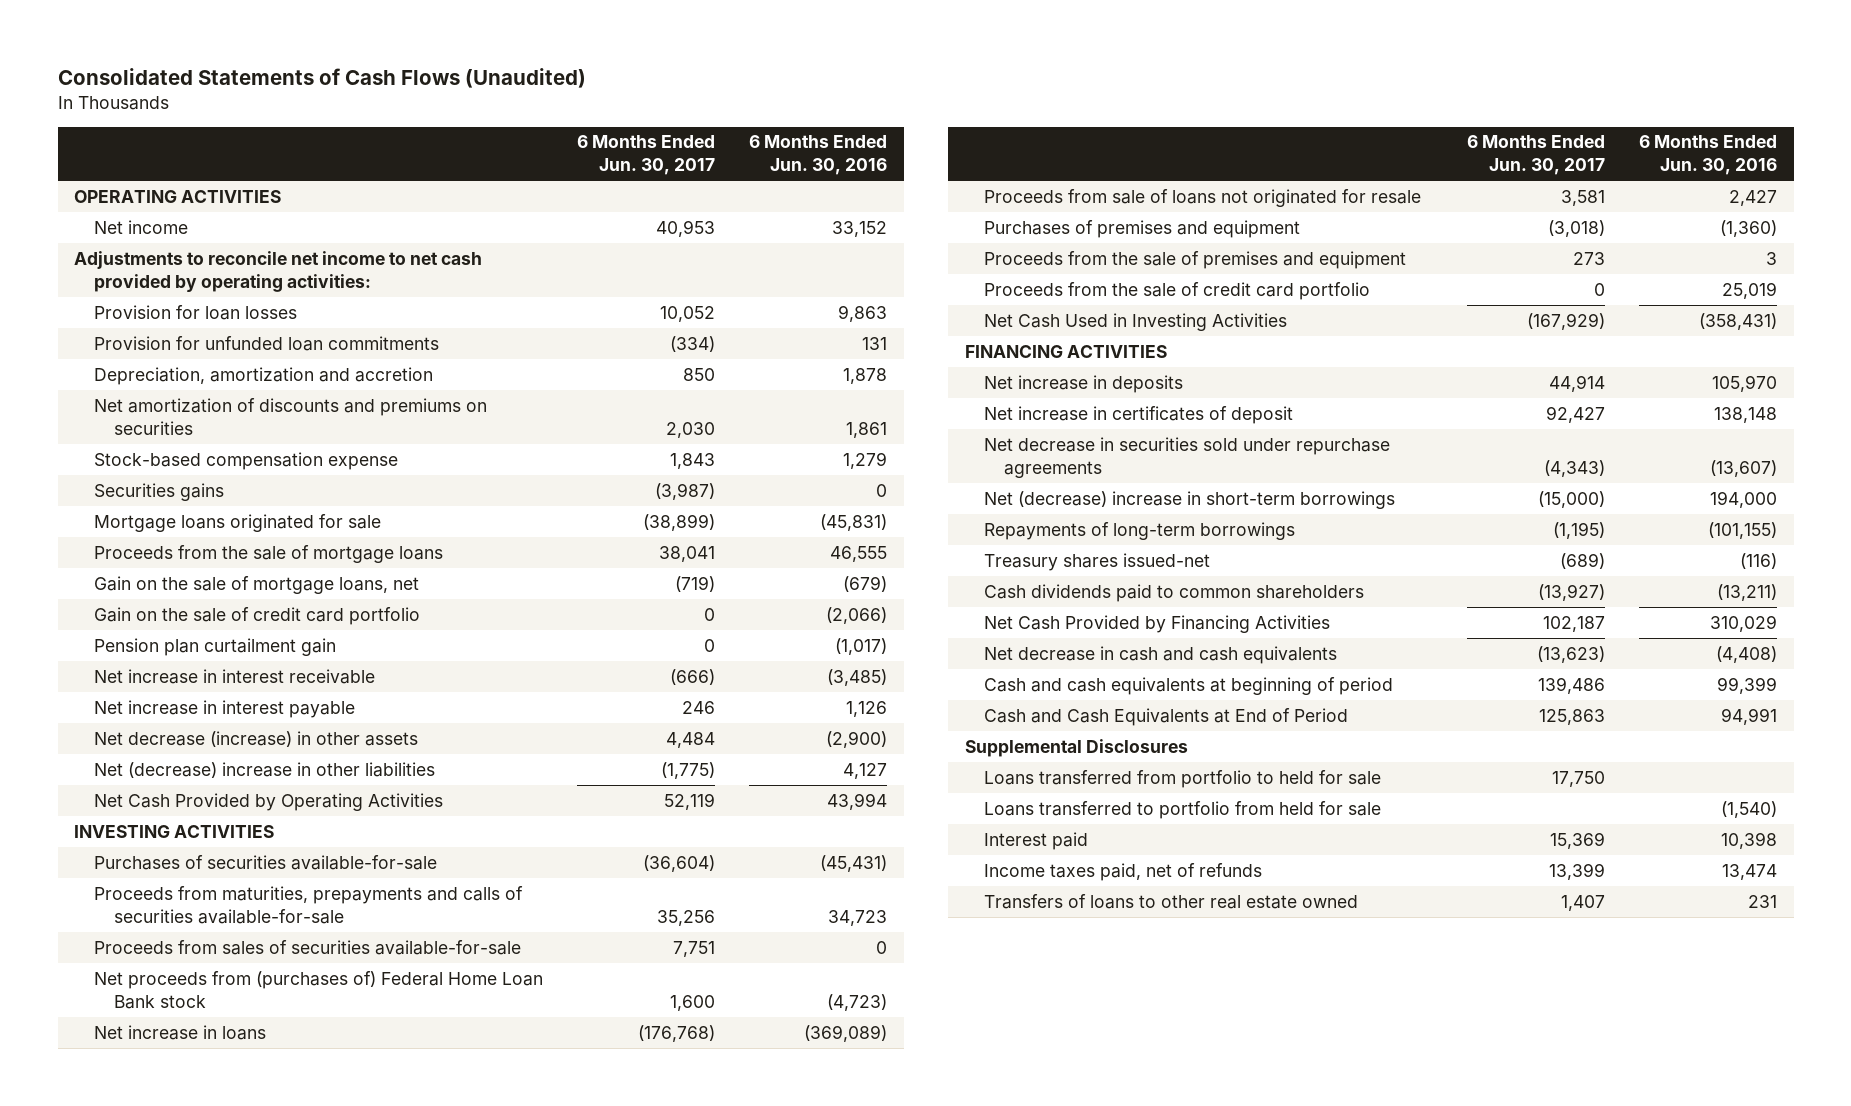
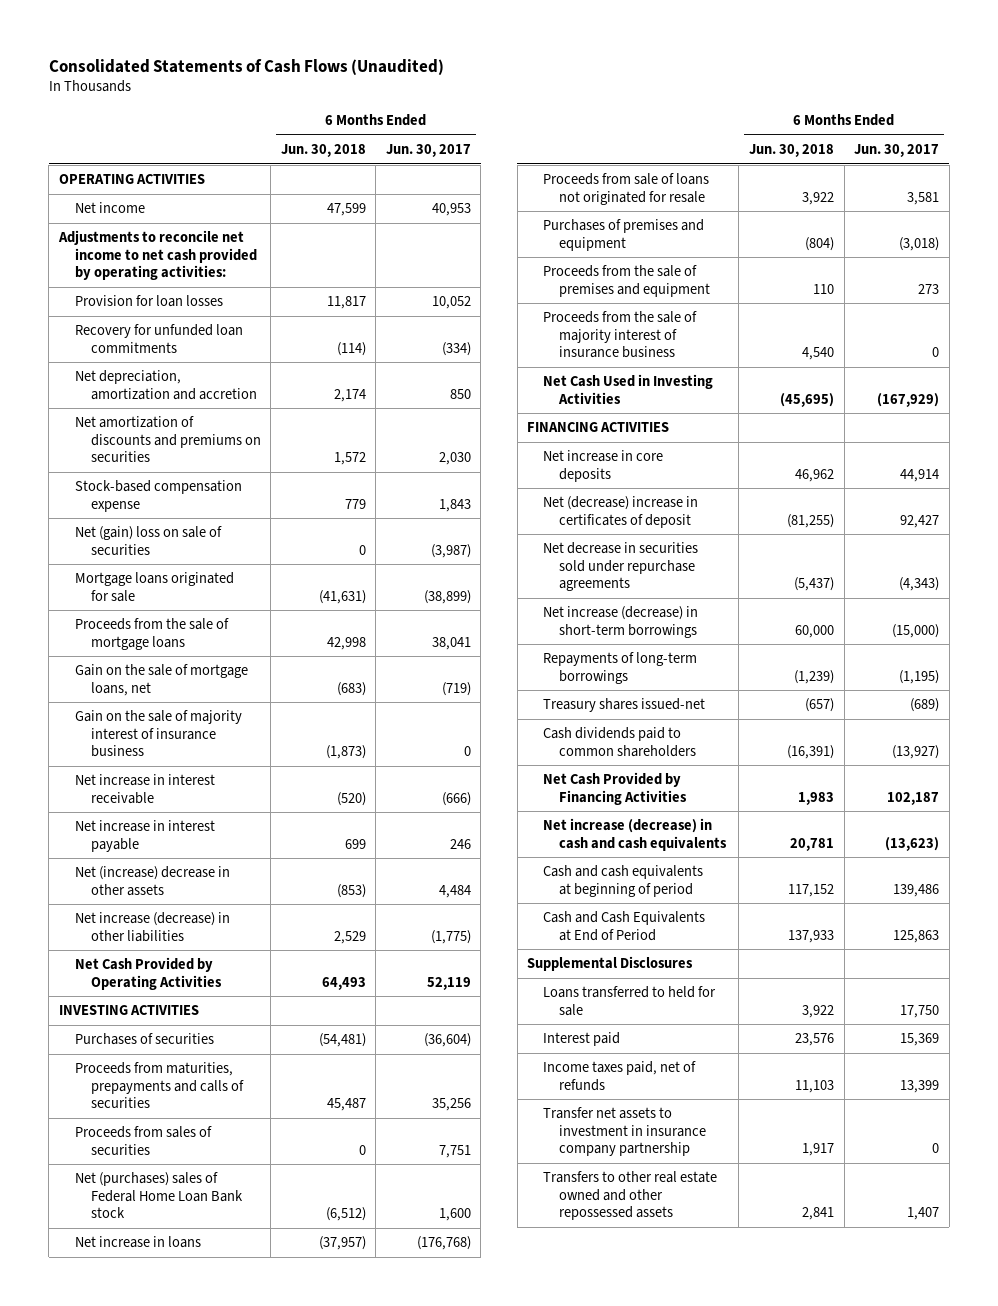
[748,135,887,176] 6 Months Ended Jun. 30, 2016 -> none
none -> [280,143,366,157] Jun. 30, 2018
[94,335,440,351] Provision for unfunded loan commitments -> [74,324,243,353] Recovery for unfunded loan commitments
[94,366,434,385] Depreciation, amortization and accretion -> [74,370,257,400] Net depreciation, amortization and accretion
[94,482,225,501] Securities gains -> [74,526,222,555] Net (gain) loss on sale of securities
[94,606,421,625] Gain on the sale of credit card portfolio -> none
[94,637,337,656] Pension plan curtailment gain -> none
none -> [74,710,242,758] Gain on the sale of majority interest of insurance business
[94,730,419,747] Net decrease (increase) in other assets -> [74,866,230,896] Net (increase) decrease in other assets
[94,761,436,778] Net (decrease) increase in other liabilities -> [74,912,230,942] Net increase (decrease) in other liabilities
[94,854,438,870] Purchases of securities available-for-sale -> [74,1033,214,1046] Purchases of securities
[94,885,524,924] Proceeds from maturities, prepayments and calls of securities available-for-sale -> [74,1062,244,1109] Proceeds from maturities, prepayments and calls of securities
[94,939,522,955] Proceeds from sales of securities available-for-sale -> [74,1126,212,1155] Proceeds from sales of securities
[94,970,544,1009] Net proceeds from (purchases of) Federal Home Loan Bank stock -> [74,1172,243,1219] Net (purchases) sales of Federal Home Loan Bank stock
[984,281,1371,300] Proceeds from the sale of credit card portfolio -> none
none -> [543,311,698,359] Proceeds from the sale of majority interest of insurance business
[984,374,1184,393] Net increase in deposits -> [543,450,664,482] Net increase in core deposits
[984,405,1294,424] Net increase in certificates of deposit -> [543,496,699,528] Net (decrease) increase in certificates of deposit
[984,490,1396,509] Net (decrease) increase in short-term borrowings -> [543,606,699,638] Net increase (decrease) in short-term borrowings
[984,645,1338,664] Net decrease in cash and cash equivalents -> [543,818,727,851] Net increase (decrease) in cash and cash equivalents
[984,800,1382,819] Loans transferred to portfolio from held for sale -> none
[984,769,1382,788] Loans transferred from portfolio to held for sale -> [543,986,717,1016] Loans transferred to held for sale
none -> [543,1107,706,1157] Transfer net assets to investment in insurance company partnership
[984,893,1359,909] Transfers of loans to other real estate owned -> [543,1171,718,1221] Transfers to other real estate owned and other repossessed assets

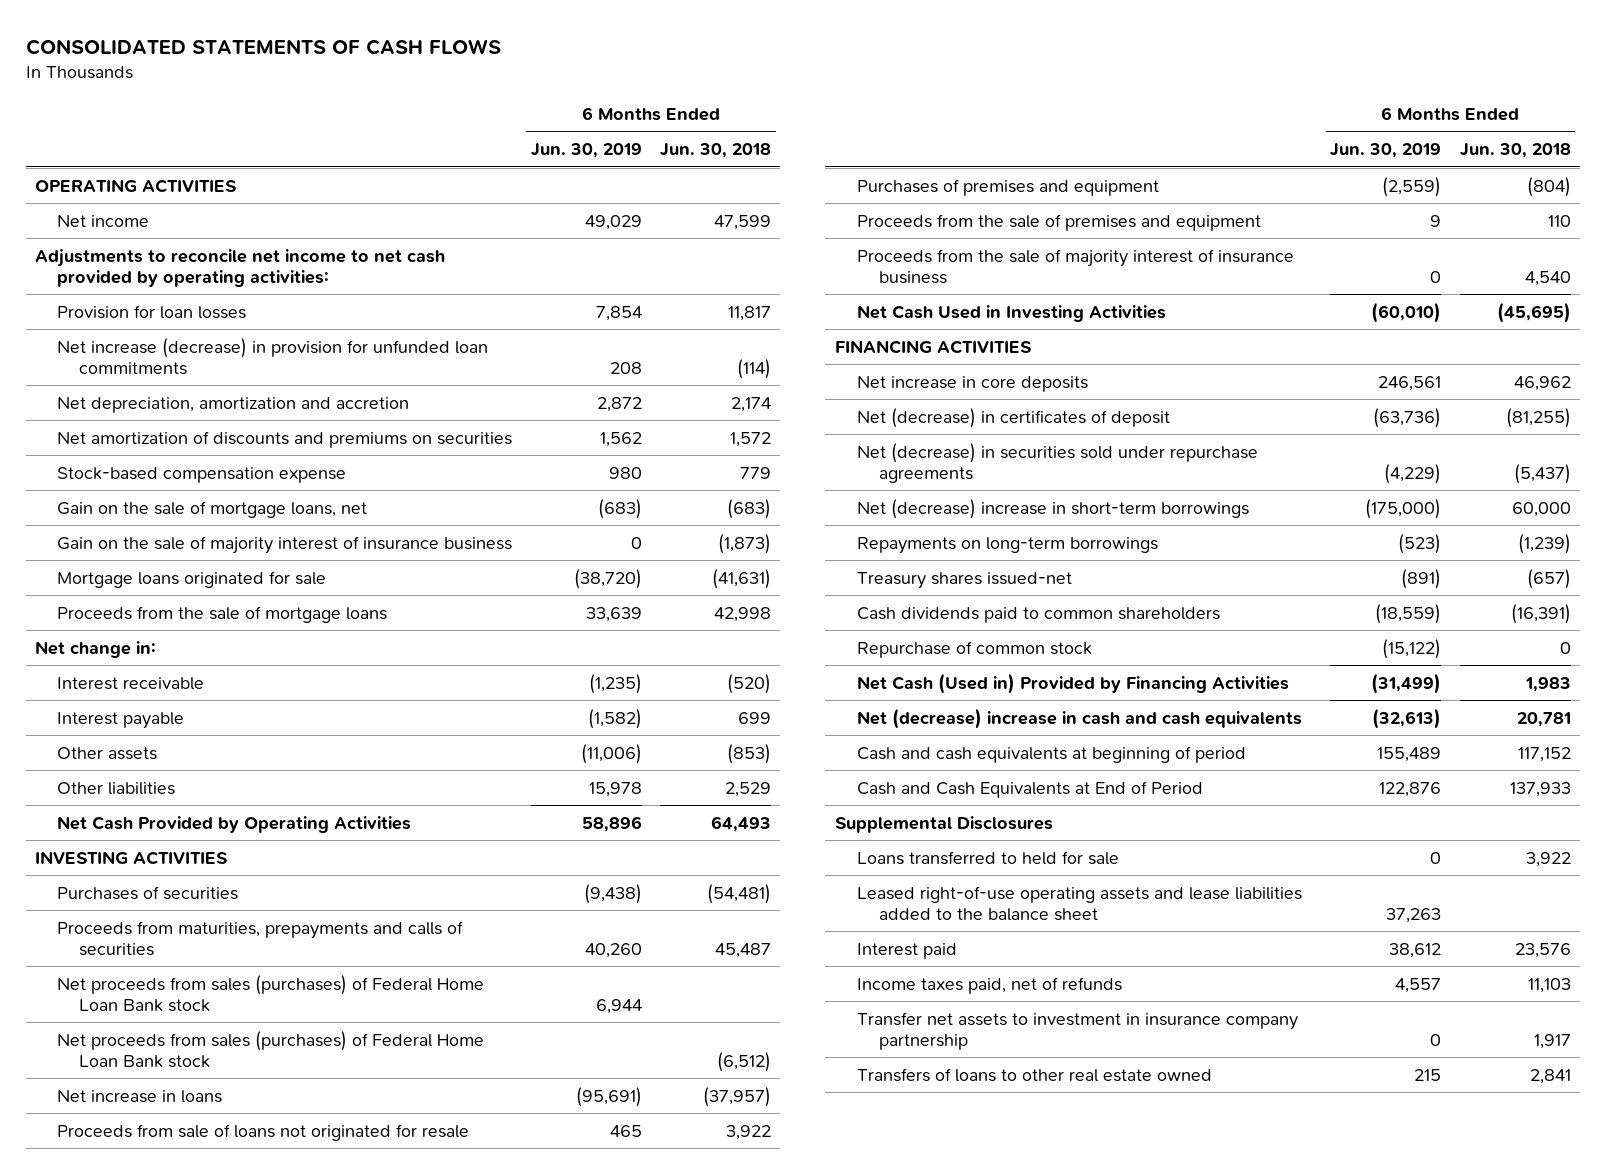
[48,58,444,75] Consolidated Statements of Cash Flows (Unaudited) -> [25,38,501,55] CONSOLIDATED STATEMENTS OF CASH FLOWS
[385,143,471,157] Jun. 30, 2017 -> none
none -> [530,143,642,159] Jun. 30, 2019
[74,324,243,353] Recovery for unfunded loan commitments -> [57,337,489,375] Net increase (decrease) in provision for unfunded loan commitments
[74,526,222,555] Net (gain) loss on sale of securities -> none
[74,572,234,602] Mortgage loans originated for sale -> [57,570,327,588] Mortgage loans originated for sale
[74,618,229,650] Proceeds from the sale of mortgage loans -> [57,605,388,623] Proceeds from the sale of mortgage loans
none -> [35,640,157,658] Net change in:
[74,774,215,804] Net increase in interest receivable -> [57,676,205,690] Interest receivable
[74,820,215,852] Net increase in interest payable -> [57,711,185,729] Interest payable
[74,866,230,896] Net (increase) decrease in other assets -> [57,746,158,760] Other assets
[74,912,230,942] Net increase (decrease) in other liabilities -> [57,781,176,795] Other liabilities
[74,1126,212,1155] Proceeds from sales of securities -> none
none -> [57,974,485,1012] Net proceeds from sales (purchases) of Federal Home Loan Bank stock
[74,1172,243,1219] Net (purchases) sales of Federal Home Loan Bank stock -> [57,1030,485,1068] Net proceeds from sales (purchases) of Federal Home Loan Bank stock
[543,496,699,528] Net (decrease) increase in certificates of deposit -> [856,407,1170,428] Net (decrease) in certificates of deposit
[543,542,699,592] Net decrease in securities sold under repurchase agreements -> [856,442,1258,483] Net (decrease) in securities sold under repurchase agreements
[543,606,699,638] Net increase (decrease) in short-term borrowings -> [856,498,1249,519] Net (decrease) increase in short-term borrowings
[543,652,698,684] Repayments of long-term borrowings -> [856,536,1158,554] Repayments on long-term borrowings
none -> [856,640,1092,658] Repurchase of common stock
[543,772,687,805] Net Cash Provided by Financing Activities -> [856,672,1289,694] Net Cash (Used in) Provided by Financing Activities
[543,818,727,851] Net increase (decrease) in cash and cash equivalents -> [856,707,1302,729] Net (decrease) increase in cash and cash equivalents
none -> [856,885,1302,921] Leased right-of-use operating assets and lease liabilities added to the balance sheet
[543,1171,718,1221] Transfers to other real estate owned and other repossessed assets -> [856,1067,1212,1082] Transfers of loans to other real estate owned

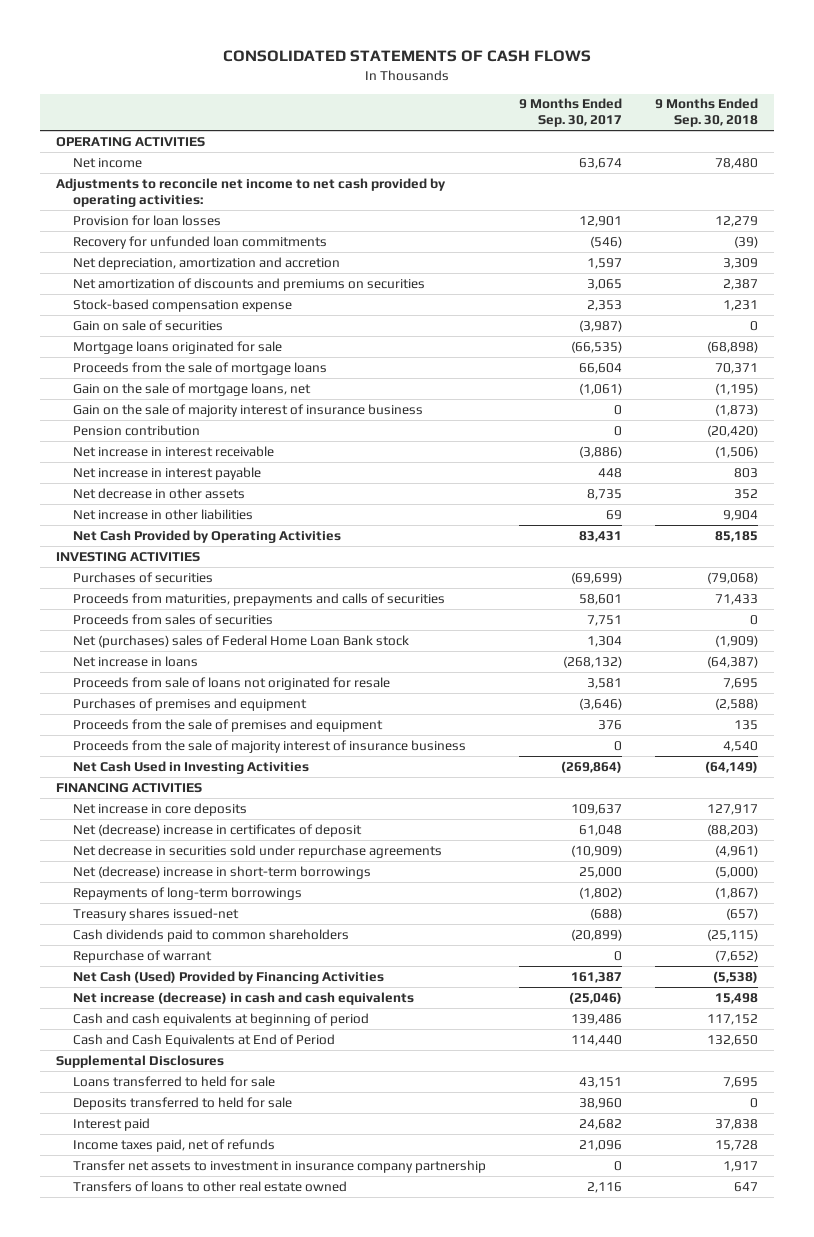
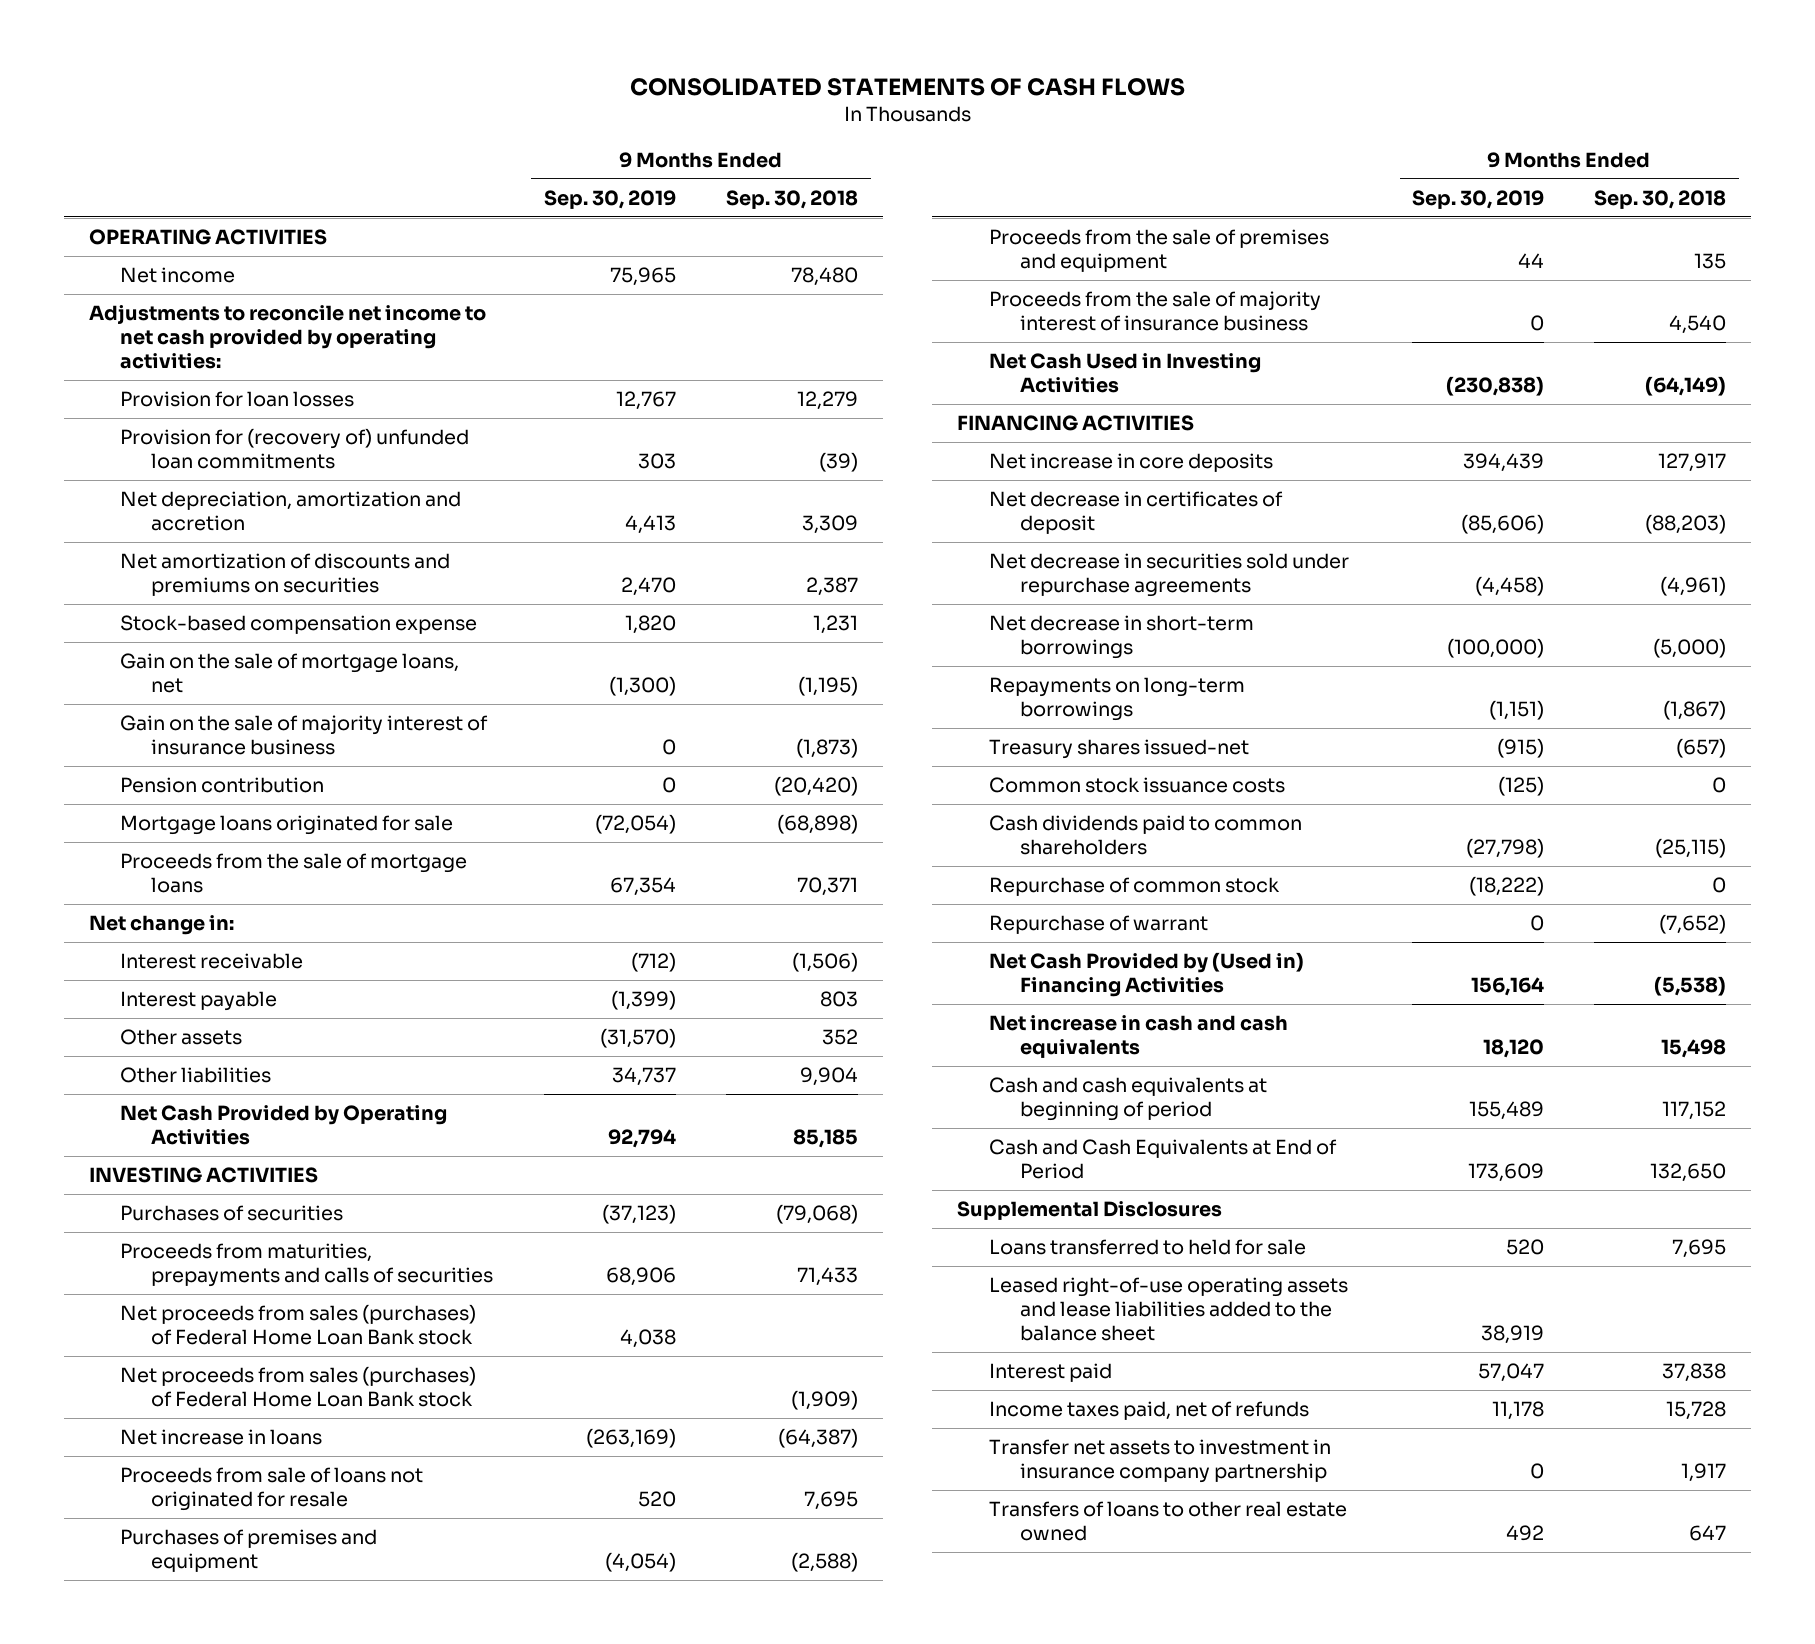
[519,98,623,128] 9 Months Ended Sep. 30, 2017 -> none
none -> [543,190,676,210] Sep. 30, 2019
[73,235,328,249] Recovery for unfunded loan commitments -> [120,428,470,470] Provision for (recovery of) unfunded loan commitments
[73,319,224,331] Gain on sale of securities -> none
[73,340,283,354] Mortgage loans originated for sale -> [120,815,454,836] Mortgage loans originated for sale
[73,361,328,375] Proceeds from the sale of mortgage loans -> [120,853,468,894] Proceeds from the sale of mortgage loans
none -> [89,915,235,936] Net change in:
[73,445,275,457] Net increase in interest receivable -> [120,953,304,970] Interest receivable
[73,466,262,480] Net increase in interest payable -> [120,991,278,1012] Interest payable
[73,487,246,499] Net decrease in other assets -> [120,1029,243,1046] Other assets
[73,508,254,520] Net increase in other liabilities -> [120,1067,272,1084] Other liabilities
[73,613,274,625] Proceeds from sales of securities -> none
none -> [120,1304,477,1346] Net proceeds from sales (purchases) of Federal Home Loan Bank stock
[73,634,410,648] Net (purchases) sales of Federal Home Loan Bank stock -> [120,1366,477,1408] Net proceeds from sales (purchases) of Federal Home Loan Bank stock
[73,823,363,837] Net (decrease) increase in certificates of deposit -> [988,491,1283,535] Net decrease in certificates of deposit
[73,865,372,879] Net (decrease) increase in short-term borrowings -> [988,615,1254,660] Net decrease in short-term borrowings
[73,886,303,900] Repayments of long-term borrowings -> [988,677,1245,722] Repayments on long-term borrowings
none -> [988,777,1285,794] Common stock issuance costs
none -> [988,877,1280,897] Repurchase of common stock
[73,970,385,984] Net Cash (Used) Provided by Financing Activities -> [988,952,1304,998] Net Cash Provided by (Used in) Financing Activities
[73,991,415,1005] Net increase (decrease) in cash and cash equivalents -> [988,1015,1288,1059] Net increase in cash and cash equivalents
[73,1096,293,1110] Deposits transferred to held for sale -> none
none -> [988,1277,1348,1342] Leased right-of-use operating assets and lease liabilities added to the balance sheet

